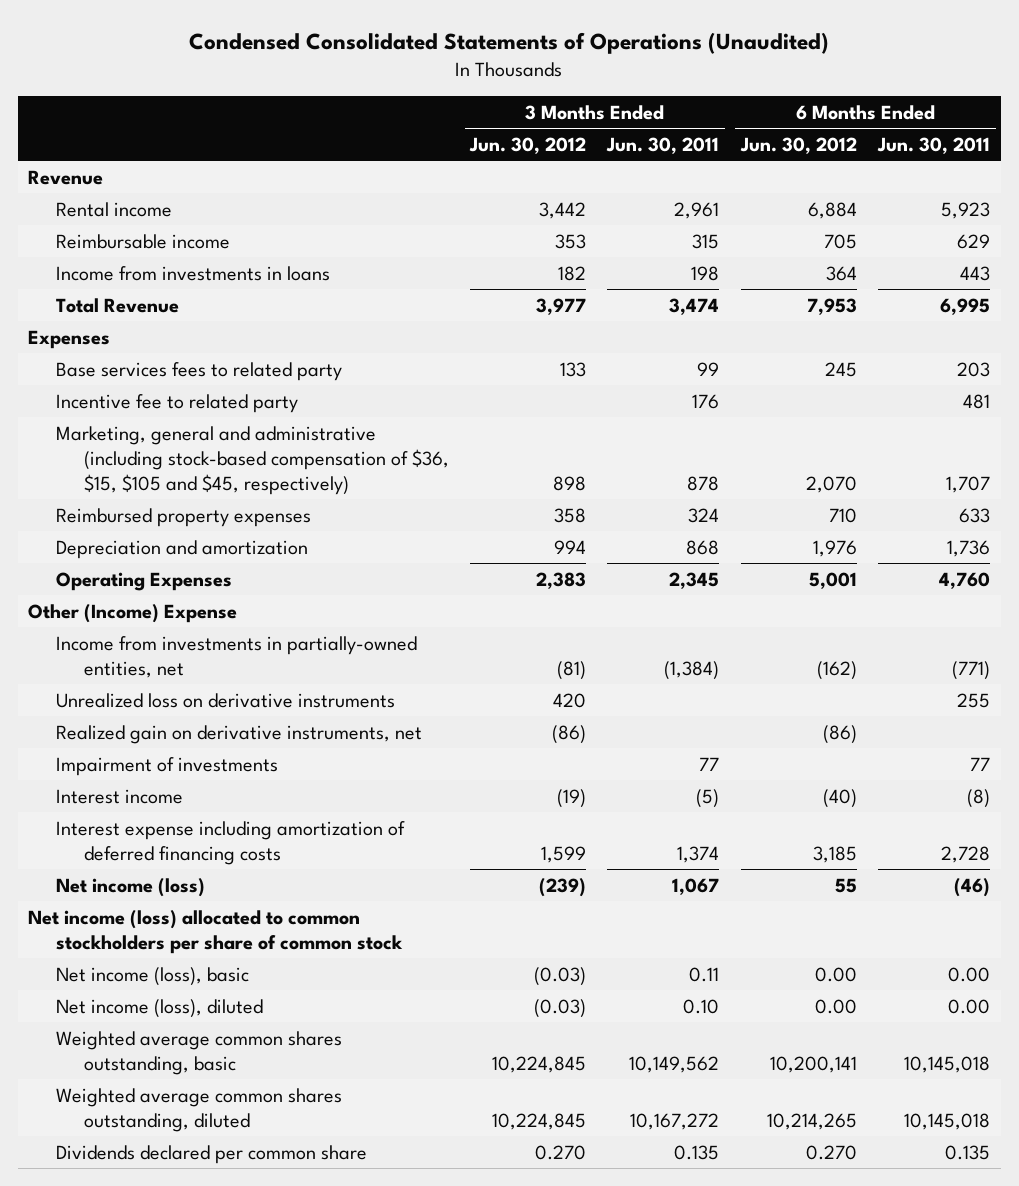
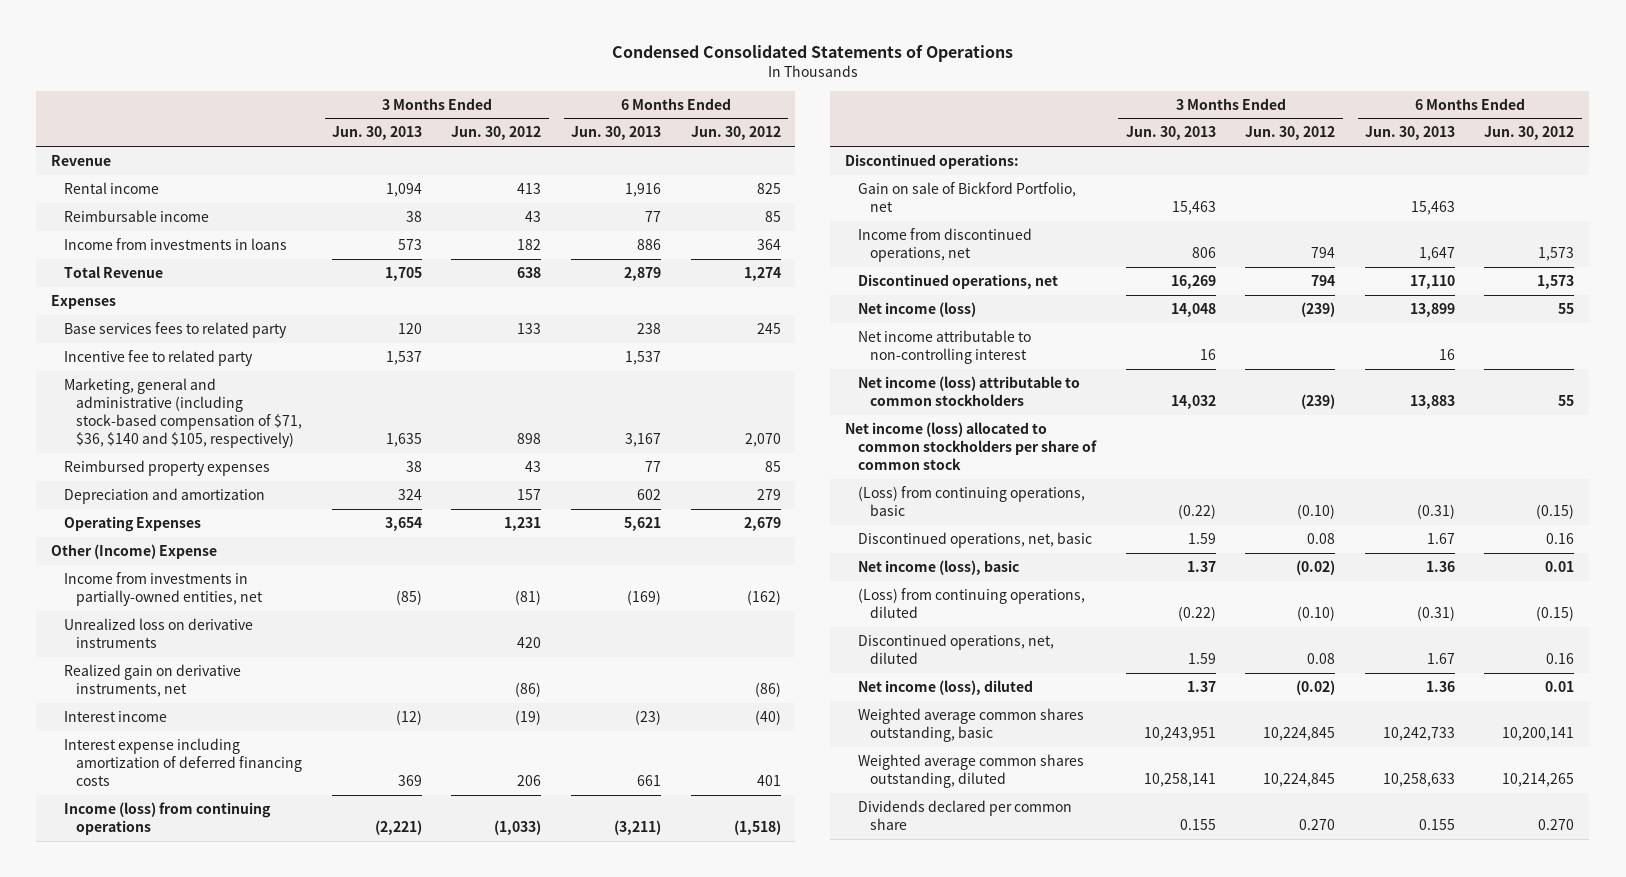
[189,31,830,54] Condensed Consolidated Statements of Operations (Unaudited) -> [611,45,1013,63] Condensed Consolidated Statements of Operations
[606,136,720,154] Jun. 30, 2011 -> none
[877,136,991,154] Jun. 30, 2011 -> none
none -> [331,126,422,141] Jun. 30, 2013
none -> [570,126,661,141] Jun. 30, 2013
[539,201,587,219] 3,442 -> [517,182,542,194] 413
[807,201,857,219] 6,884 -> [756,182,781,194] 825
[555,233,587,249] 353 -> [525,210,542,222] 43
[823,233,857,249] 705 -> [764,210,781,222] 85
[536,297,587,315] 3,977 -> [517,266,542,278] 638
[806,297,857,315] 7,953 -> [743,266,781,281] 1,274
[56,425,449,495] Marketing, general and administrative (including stock-based compensation of $36, $15, $105 and $45, respectively) -> [63,377,303,449] Marketing, general and administrative (including stock-based compensation of $71, $36, $140 and $105, respectively)
[554,507,587,523] 358 -> [525,460,542,472] 43
[828,507,857,523] 710 -> [764,460,781,472] 85
[554,539,587,554] 994 -> [517,488,542,500] 157
[812,539,857,557] 1,976 -> [756,488,781,500] 279
[536,571,587,589] 2,383 -> [504,516,542,531] 1,231
[808,571,857,589] 5,001 -> [743,516,781,531] 2,679
[56,756,279,776] Impairment of investments -> none
[541,845,587,863] 1,599 -> [517,775,542,787] 206
[812,845,857,863] 3,185 -> [756,775,781,787] 401
none -> [63,801,271,836] Income (loss) from continuing operations
none -> [845,153,1020,169] Discontinued operations:
none -> [857,181,1076,213] Gain on sale of Bickford Portfolio, net
none -> [857,227,1032,263] Income from discontinued operations, net
none -> [857,273,1058,289] Discontinued operations, net
none -> [857,329,1031,365] Net income attributable to non-controlling interest
none -> [857,375,1080,407] Net income (loss) attributable to common stockholders
none -> [857,485,1085,517] (Loss) from continuing operations, basic
none -> [857,531,1092,548] Discontinued operations, net, basic
[534,966,587,986] (0.03) -> [1296,559,1336,575] (0.02)
[814,966,857,982] 0.00 -> [1545,560,1575,572] 0.01
none -> [857,587,1085,619] (Loss) from continuing operations, diluted
none -> [857,633,1054,665] Discontinued operations, net, diluted
[534,998,587,1018] (0.03) -> [1296,679,1336,695] (0.02)
[814,998,857,1014] 0.00 -> [1545,680,1575,692] 0.01

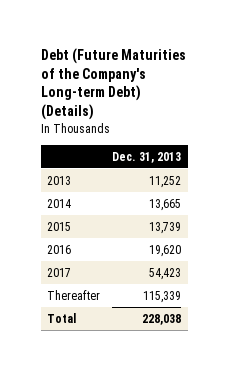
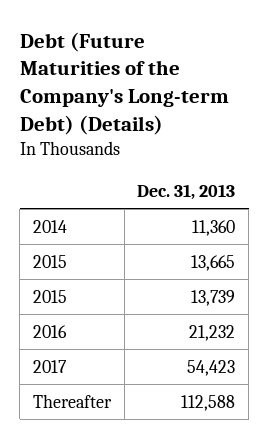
[46,175,71,185] 2013 -> none
none -> [33,219,68,233] 2014
[46,198,71,208] 2014 -> [33,254,68,268] 2015
[149,244,182,257] 19,620 -> [189,324,236,341] 21,232
[46,312,76,323] Total -> none
[143,290,182,303] 115,339 -> [181,394,236,411] 112,588

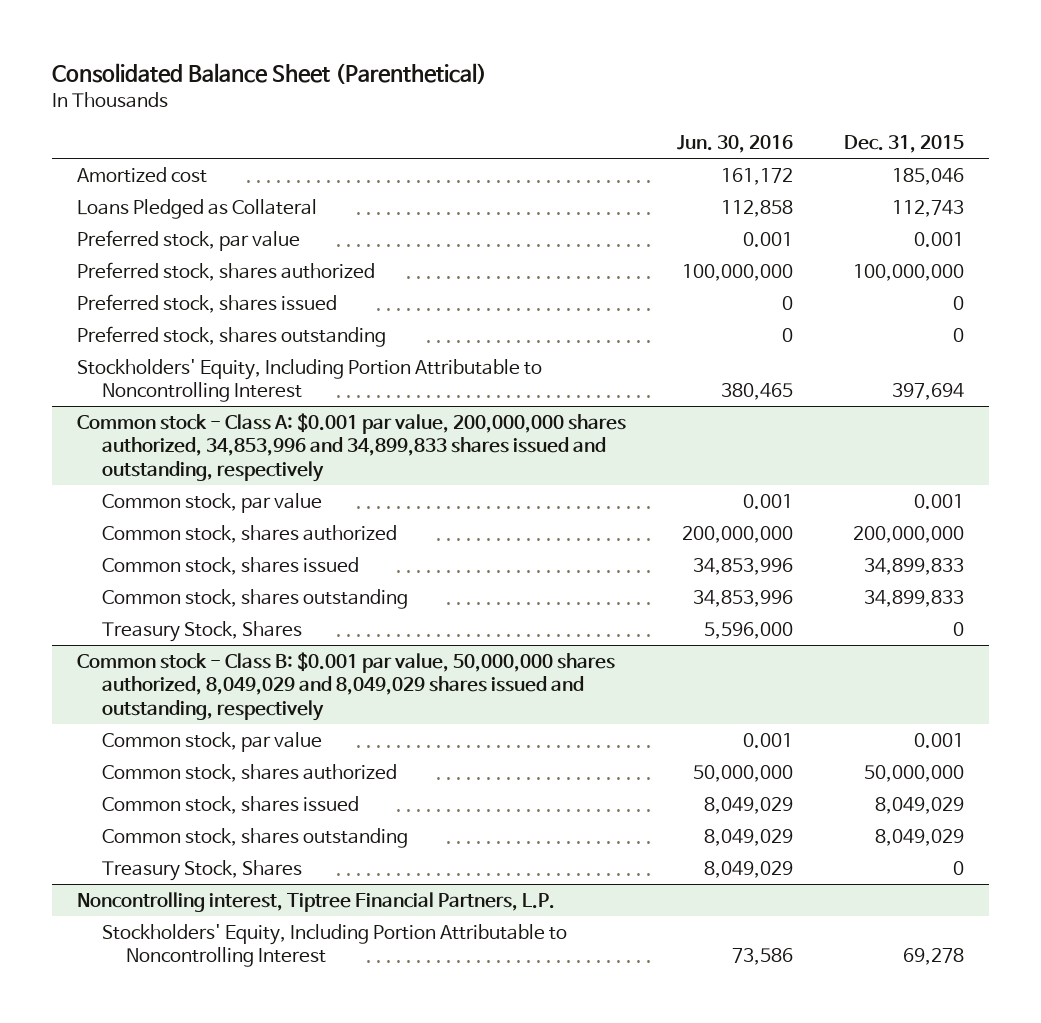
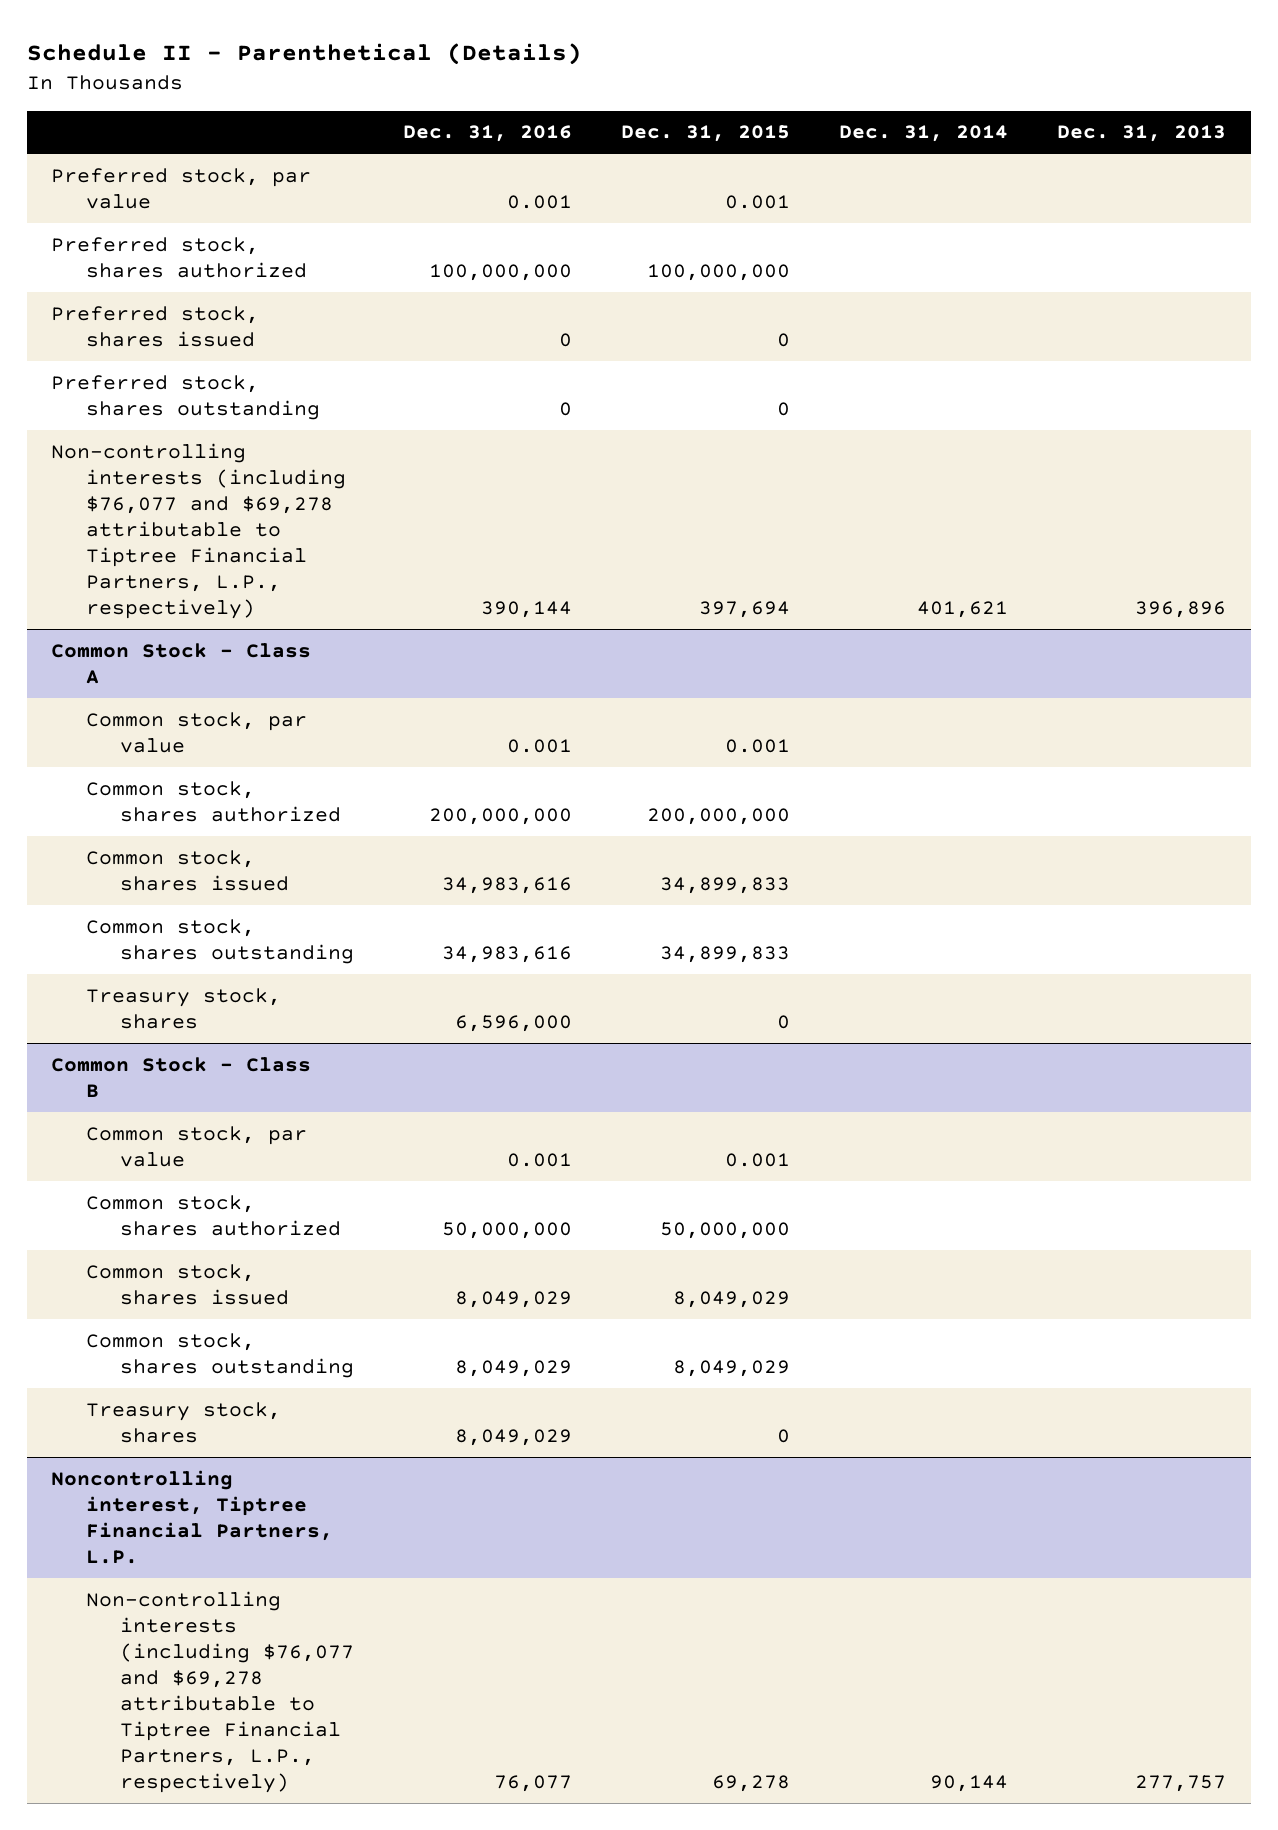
[51,63,487,85] Consolidated Balance Sheet (Parenthetical) -> [26,43,582,66] Schedule II - Parenthetical (Details)
[677,134,794,153] Jun. 30, 2016 -> none
none -> [402,125,572,143] Dec. 31, 2016
none -> [839,125,1009,143] Dec. 31, 2014
none -> [1057,125,1227,143] Dec. 31, 2013
[77,166,208,183] Amortized cost -> none
[77,198,318,219] Loans Pledged as Collateral -> none
[77,358,543,403] Stockholders' Equity, Including Portion Attributable to Noncontrolling Interest -> [51,442,346,619] Non-controlling interests (including $76,077 and $69,278 attributable to Tiptree Financial Partners, L.P., respectively)
[77,412,627,482] Common stock - Class A: $0.001 par value, 200,000,000 shares authorized, 34,853,996 and 34,899,833 shares issued and outstanding, respectively -> [51,642,312,684] Common Stock - Class A
[101,620,302,642] Treasury Stock, Shares -> [85,987,281,1029] Treasury stock, shares
[77,651,616,721] Common stock - Class B: $0.001 par value, 50,000,000 shares authorized, 8,049,029 and 8,049,029 shares issued and outstanding, respectively -> [51,1056,312,1097] Common Stock - Class B
[101,859,302,881] Treasury Stock, Shares -> [85,1401,281,1443] Treasury stock, shares
[101,923,567,968] Stockholders' Equity, Including Portion Attributable to Noncontrolling Interest -> [85,1590,354,1793] Non-controlling interests (including $76,077 and $69,278 attributable to Tiptree Financial Partners, L.P., respectively)

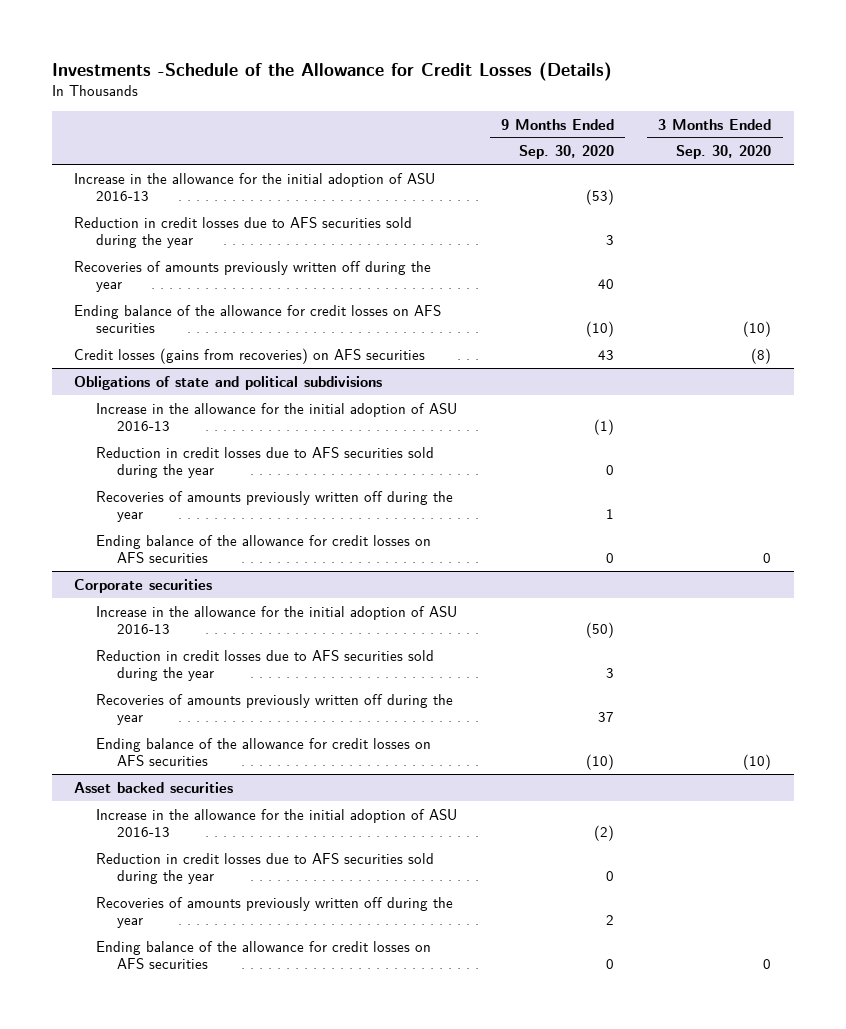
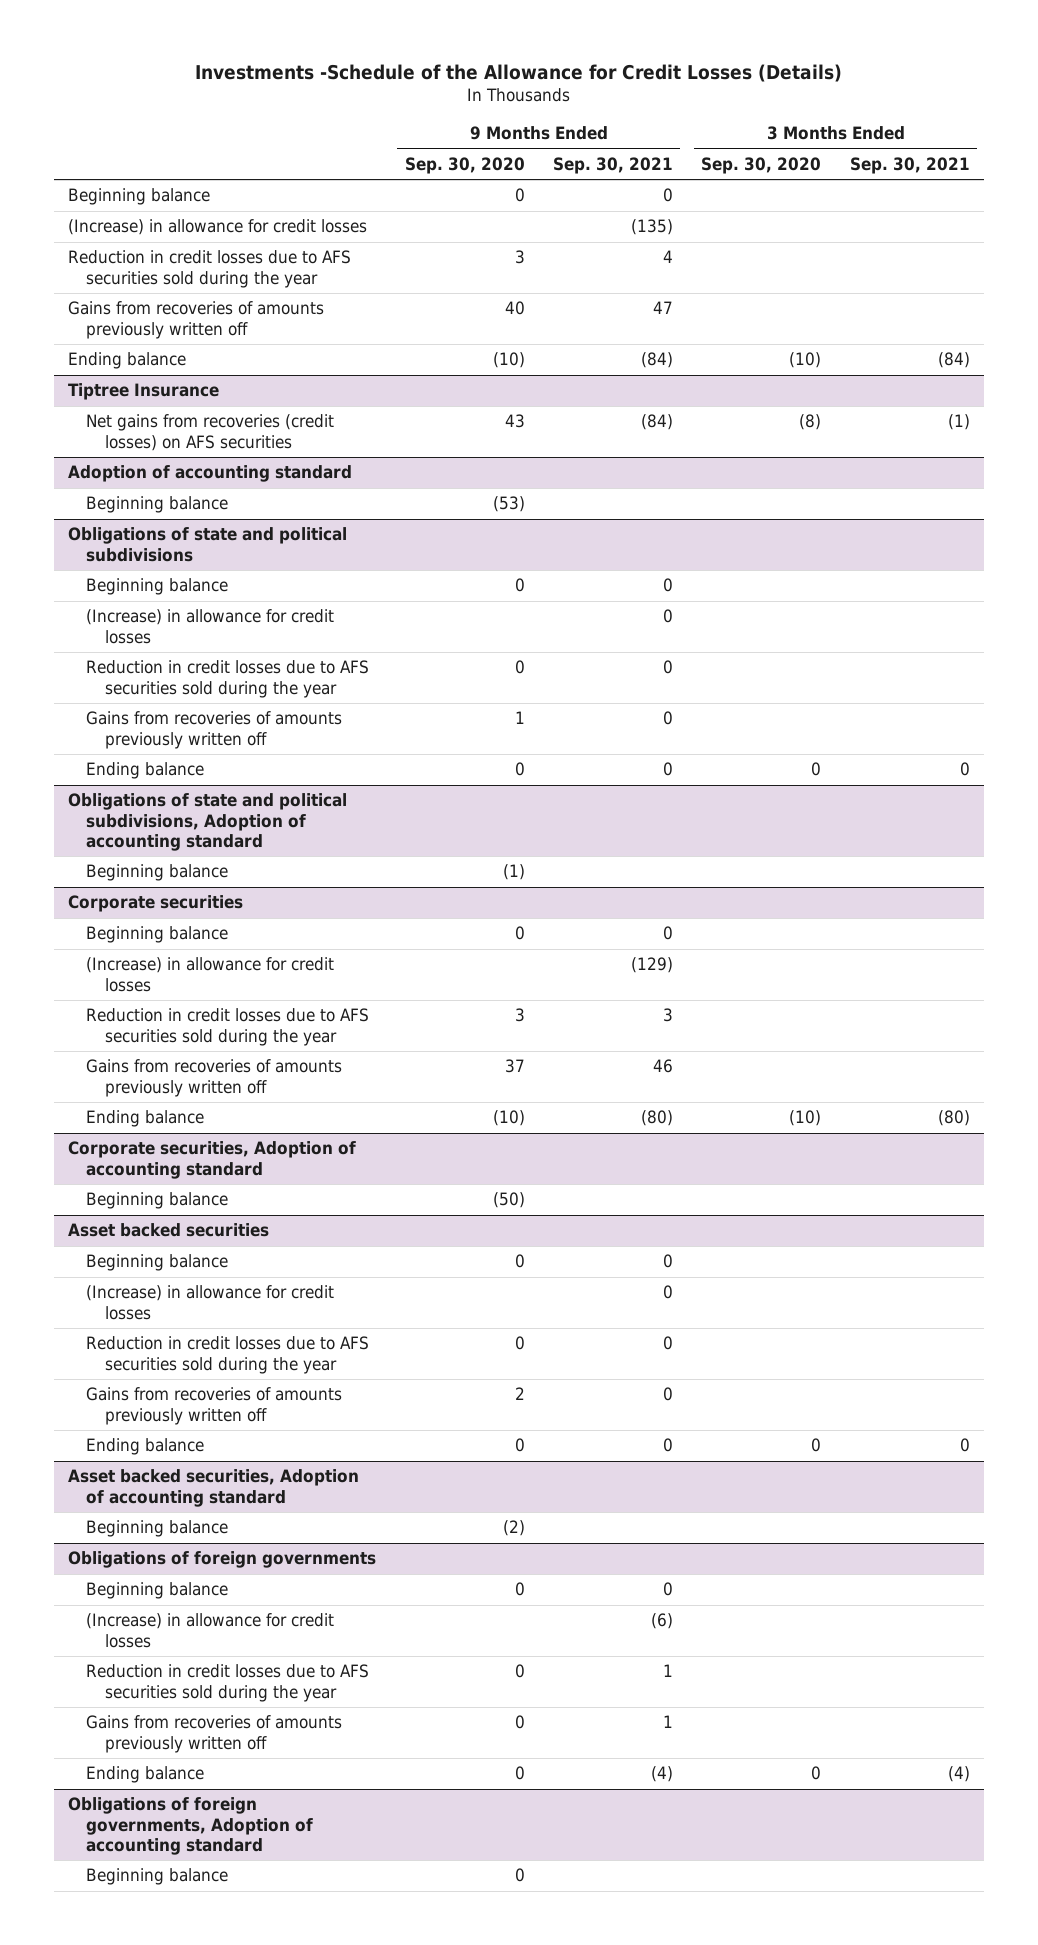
none -> [552,157,673,175] Sep. 30, 2021
none -> [849,157,970,175] Sep. 30, 2021
[74,172,436,202] Increase in the allowance for the initial adoption of ASU 2016-13 -> none
none -> [68,188,211,206] Beginning balance
none -> [68,219,368,236] (Increase) in allowance for credit losses
[74,260,432,293] Recoveries of amounts previously written off during the year -> [68,301,325,339] Gains from recoveries of amounts previously written off
[74,304,442,334] Ending balance of the allowance for credit losses on AFS securities -> [68,352,187,370] Ending balance
none -> [68,383,220,401] Tiptree Insurance
[74,347,426,364] Credit losses (gains from recoveries) on AFS securities -> [86,414,335,451] Net gains from recoveries (credit losses) on AFS securities
none -> [68,465,353,483] Adoption of accounting standard
none -> [86,496,229,514] Beginning balance
[95,402,457,432] Increase in the allowance for the initial adoption of ASU 2016-13 -> none
none -> [86,578,229,596] Beginning balance
none -> [86,609,335,644] (Increase) in allowance for credit losses
[95,490,453,523] Recoveries of amounts previously written off during the year -> [86,711,343,749] Gains from recoveries of amounts previously written off
[95,534,431,564] Ending balance of the allowance for credit losses on AFS securities -> [86,762,205,780] Ending balance
none -> [68,793,348,852] Obligations of state and political subdivisions, Adoption of accounting standard
none -> [86,864,229,882] Beginning balance
[95,605,457,635] Increase in the allowance for the initial adoption of ASU 2016-13 -> none
none -> [86,926,229,944] Beginning balance
none -> [86,957,335,992] (Increase) in allowance for credit losses
[95,693,453,726] Recoveries of amounts previously written off during the year -> [86,1059,343,1097] Gains from recoveries of amounts previously written off
[95,737,431,767] Ending balance of the allowance for credit losses on AFS securities -> [86,1110,205,1128] Ending balance
none -> [68,1141,357,1179] Corporate securities, Adoption of accounting standard
none -> [86,1192,229,1210] Beginning balance
[95,808,457,838] Increase in the allowance for the initial adoption of ASU 2016-13 -> none
none -> [86,1254,229,1272] Beginning balance
none -> [86,1285,335,1320] (Increase) in allowance for credit losses
[95,896,453,929] Recoveries of amounts previously written off during the year -> [86,1387,343,1425] Gains from recoveries of amounts previously written off
[95,940,431,970] Ending balance of the allowance for credit losses on AFS securities -> [86,1438,205,1456] Ending balance
none -> [68,1469,360,1507] Asset backed securities, Adoption of accounting standard
none -> [86,1520,229,1538] Beginning balance
none -> [68,1551,377,1569] Obligations of foreign governments
none -> [86,1582,229,1600] Beginning balance
none -> [86,1613,335,1648] (Increase) in allowance for credit losses
none -> [86,1664,370,1702] Reduction in credit losses due to AFS securities sold during the year
none -> [86,1715,343,1753] Gains from recoveries of amounts previously written off
none -> [86,1766,205,1784] Ending balance
none -> [68,1797,314,1856] Obligations of foreign governments, Adoption of accounting standard
none -> [86,1868,229,1886] Beginning balance

